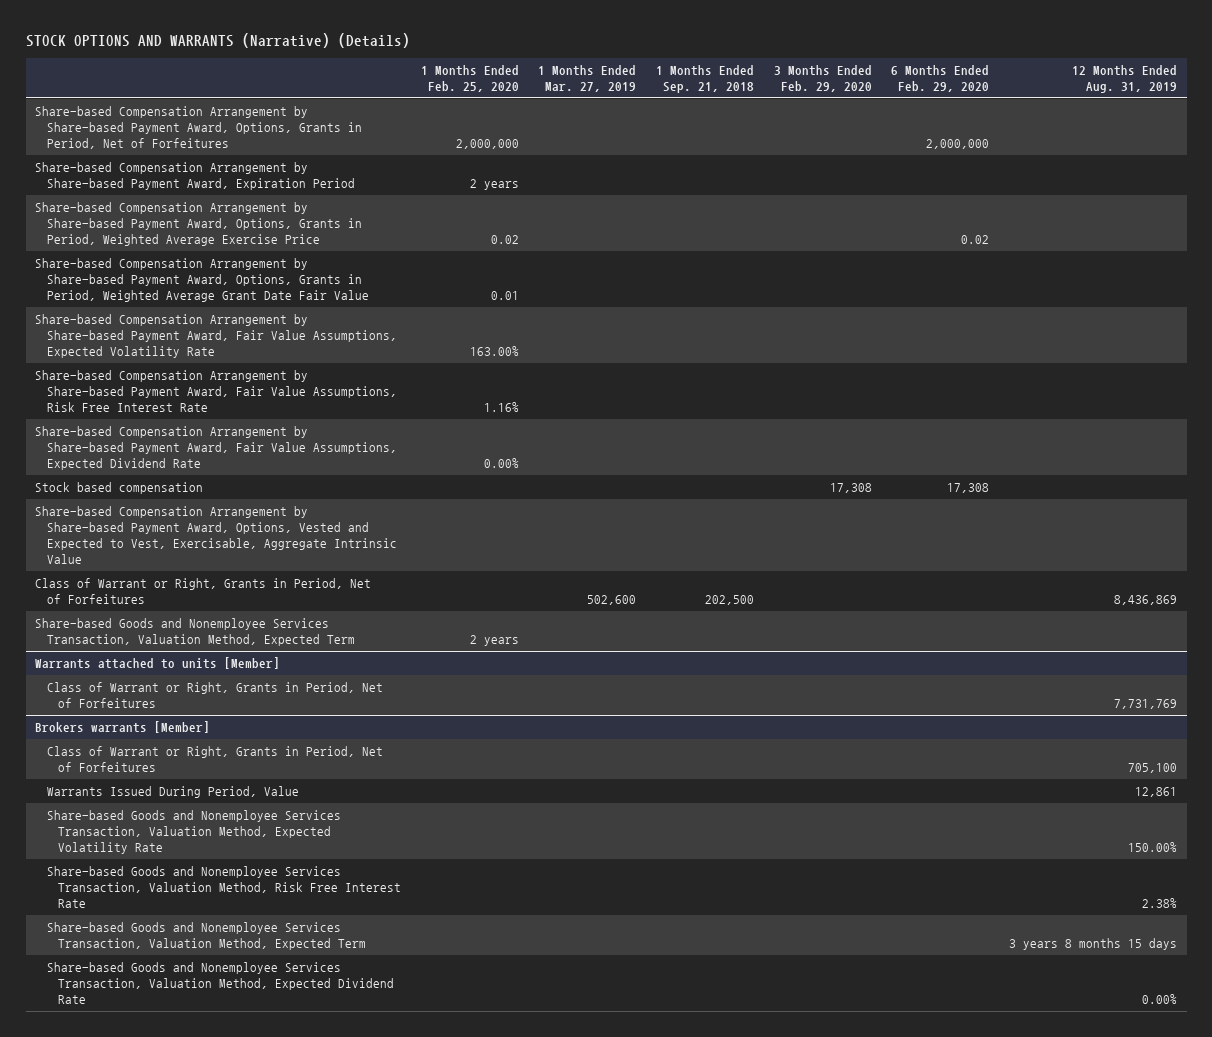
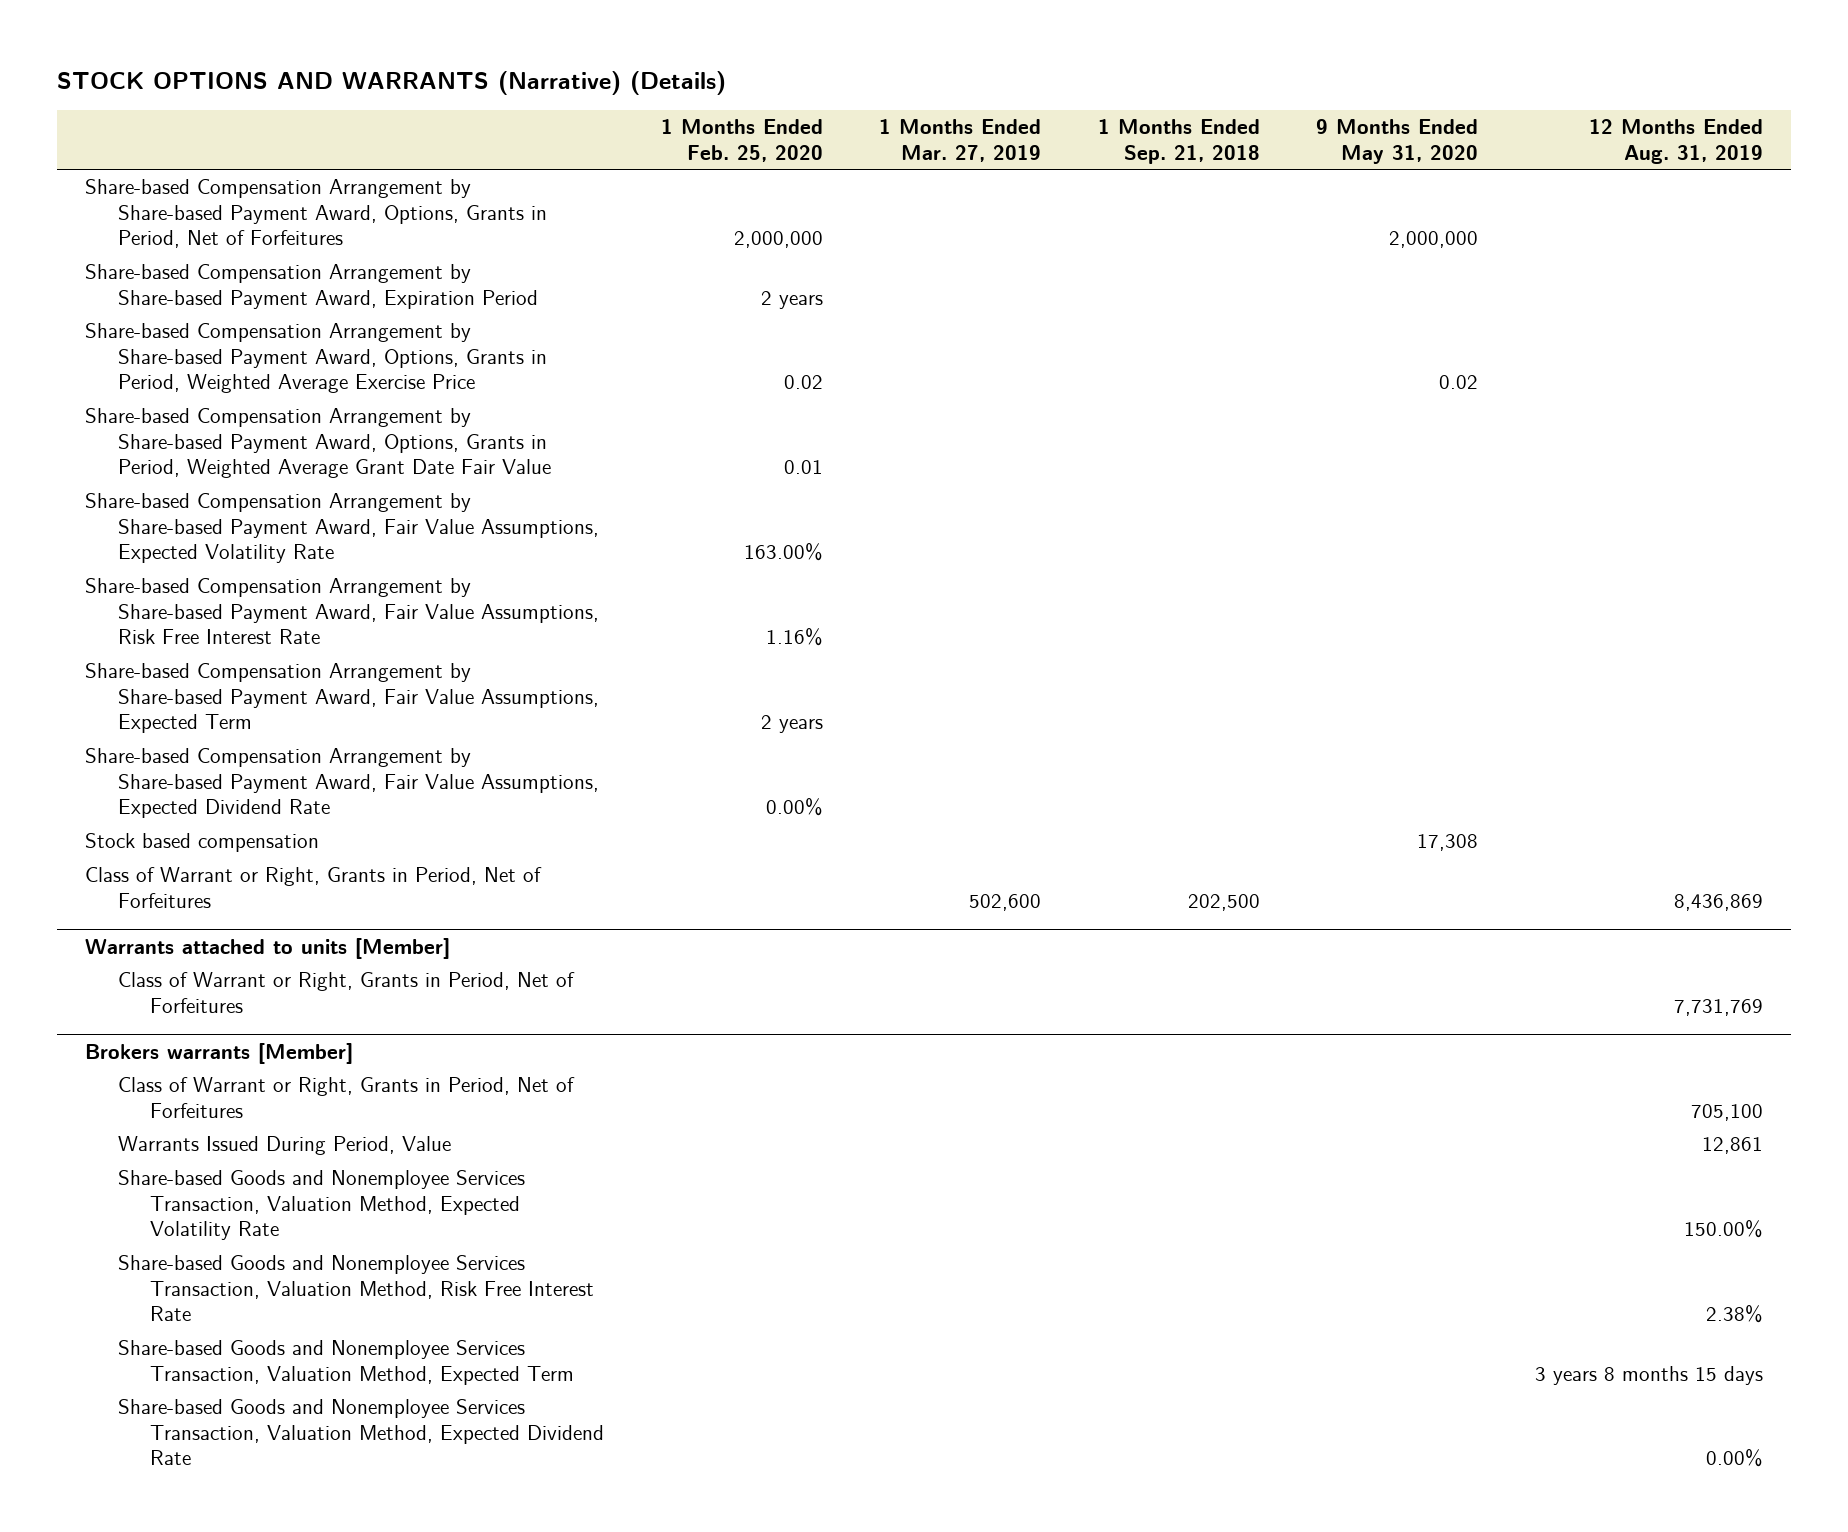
[773,64,872,92] 3 Months Ended Feb. 29, 2020 -> none
[891,64,990,92] 6 Months Ended Feb. 29, 2020 -> none
none -> [1316,119,1479,164] 9 Months Ended May 31, 2020
none -> [85,663,599,734] Share-based Compensation Arrangement by Share-based Payment Award, Fair Value Assumptions, Expected Term
[35,505,397,565] Share-based Compensation Arrangement by Share-based Payment Award, Options, Vested and Expected to Vest, Exercisable, Aggregate Intrinsic Value -> none
[35,617,355,647] Share-based Goods and Nonemployee Services Transaction, Valuation Method, Expected Term -> none

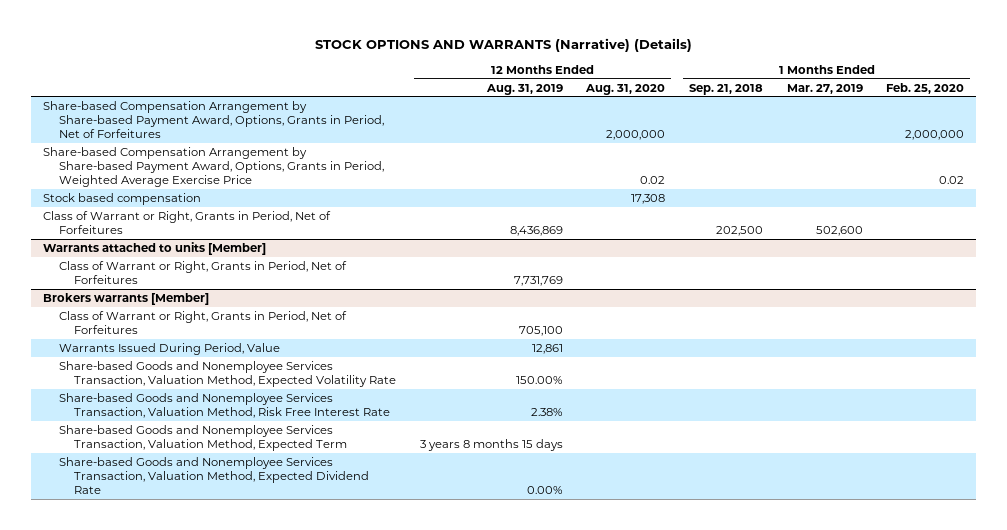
[1316,119,1479,164] 9 Months Ended May 31, 2020 -> none
none -> [585,83,666,95] Aug. 31, 2020
[85,264,538,309] Share-based Compensation Arrangement by Share-based Payment Award, Expiration Period -> none
[85,408,551,479] Share-based Compensation Arrangement by Share-based Payment Award, Options, Grants in Period, Weighted Average Grant Date Fair Value -> none
[85,493,599,564] Share-based Compensation Arrangement by Share-based Payment Award, Fair Value Assumptions, Expected Volatility Rate -> none
[85,578,599,645] Share-based Compensation Arrangement by Share-based Payment Award, Fair Value Assumptions, Risk Free Interest Rate -> none
[85,663,599,734] Share-based Compensation Arrangement by Share-based Payment Award, Fair Value Assumptions, Expected Term -> none
[85,748,599,819] Share-based Compensation Arrangement by Share-based Payment Award, Fair Value Assumptions, Expected Dividend Rate -> none

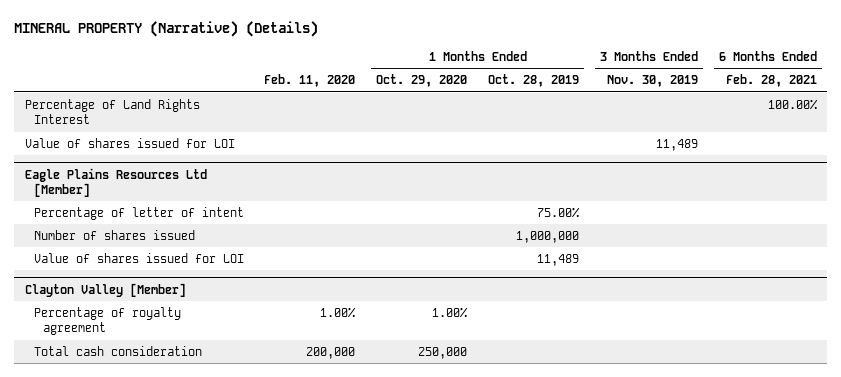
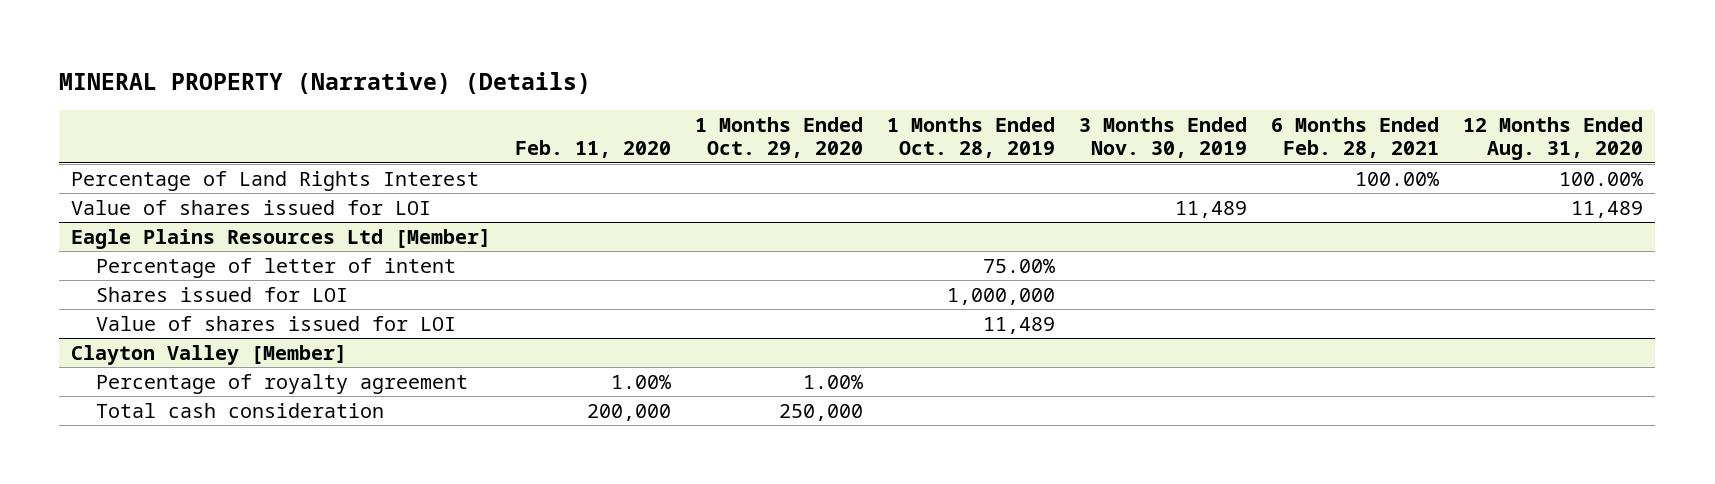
none -> [1463,116,1644,161] 12 Months Ended Aug. 31, 2020
[33,229,195,240] Number of shares issued -> [96,286,349,302] Shares issued for LOI

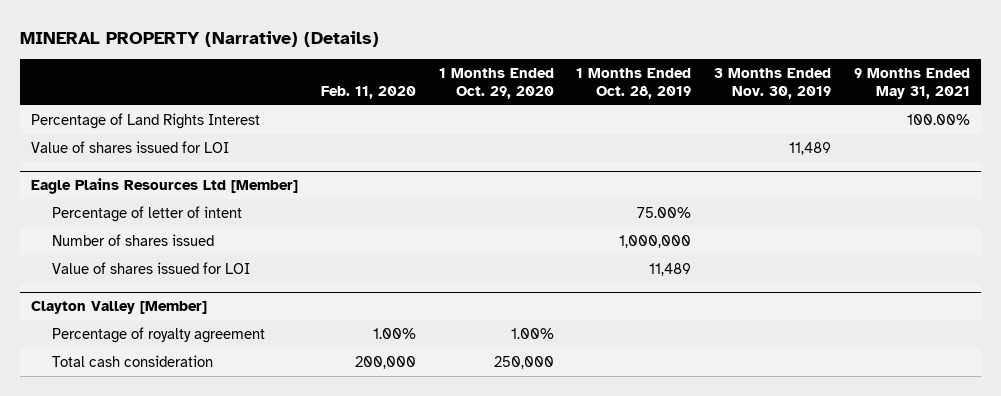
[1271,116,1440,159] 6 Months Ended Feb. 28, 2021 -> none
[1463,116,1644,161] 12 Months Ended Aug. 31, 2020 -> none
none -> [853,68,970,100] 9 Months Ended May 31, 2021
[96,286,349,302] Shares issued for LOI -> [51,234,214,247] Number of shares issued

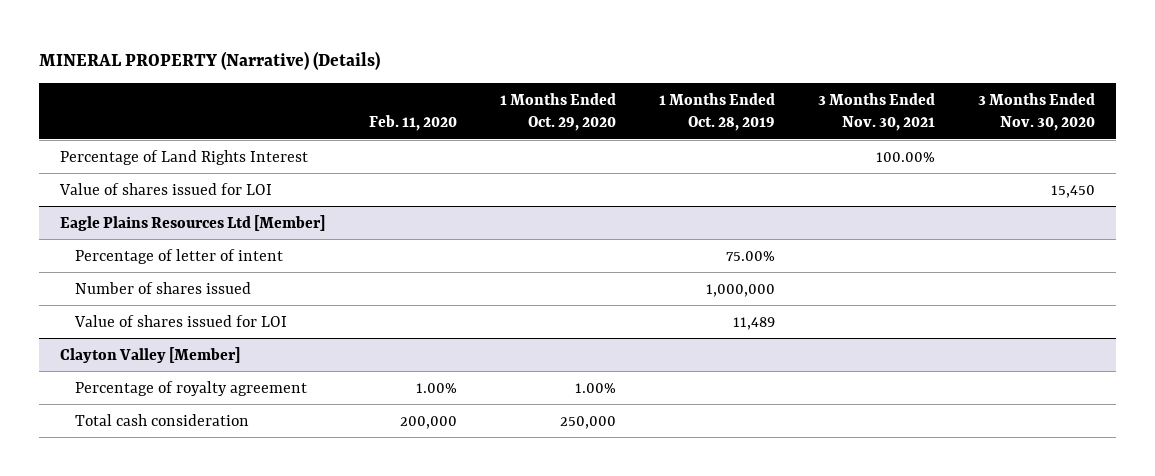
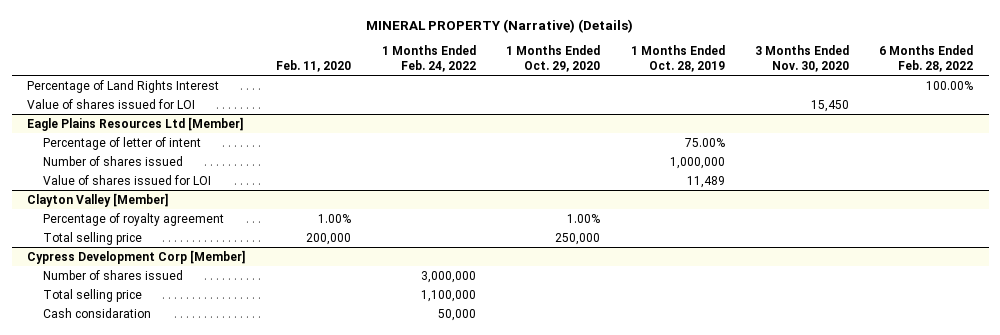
[817,92,935,132] 3 Months Ended Nov. 30, 2021 -> none
none -> [381,45,476,72] 1 Months Ended Feb. 24, 2022
none -> [879,45,974,72] 6 Months Ended Feb. 28, 2022
[75,413,250,426] Total cash consideration -> [43,231,143,245] Total selling price
none -> [26,249,246,264] Cypress Development Corp [Member]
none -> [43,269,184,280] Number of shares issued
none -> [43,288,143,302] Total selling price
none -> [43,307,152,318] Cash considaration

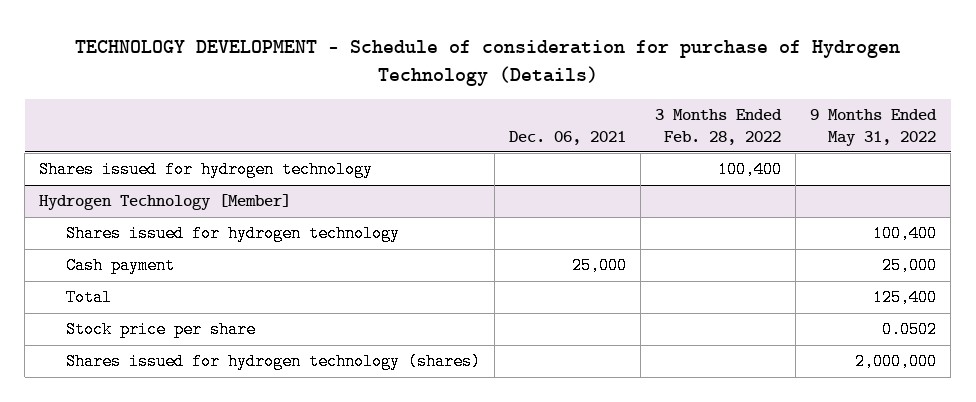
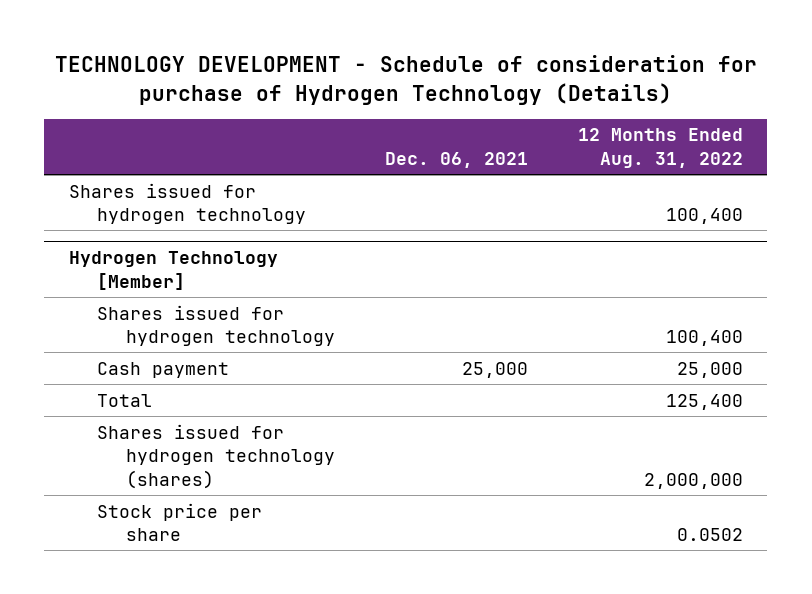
[655,109,783,145] 3 Months Ended Feb. 28, 2022 -> none
[810,109,938,146] 9 Months Ended May 31, 2022 -> none
none -> [577,128,743,168] 12 Months Ended Aug. 31, 2022
[66,321,257,339] Stock price per share -> [97,502,263,542] Stock price per share

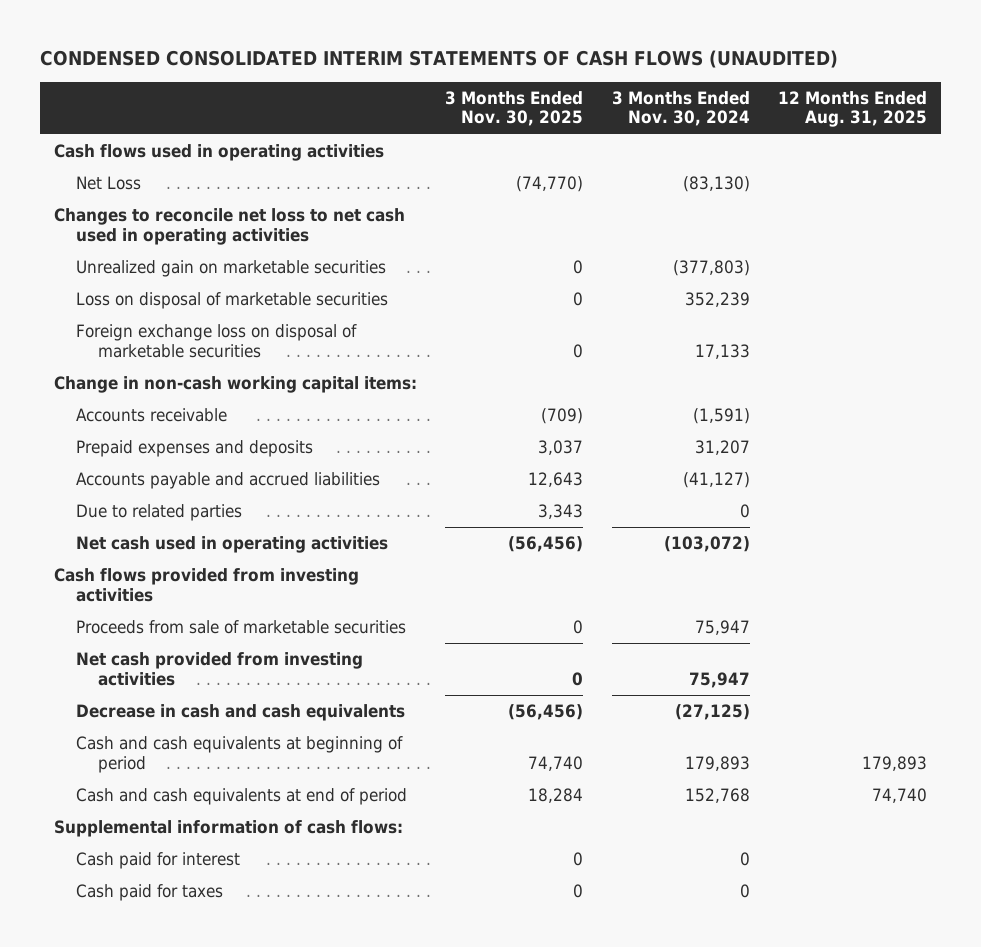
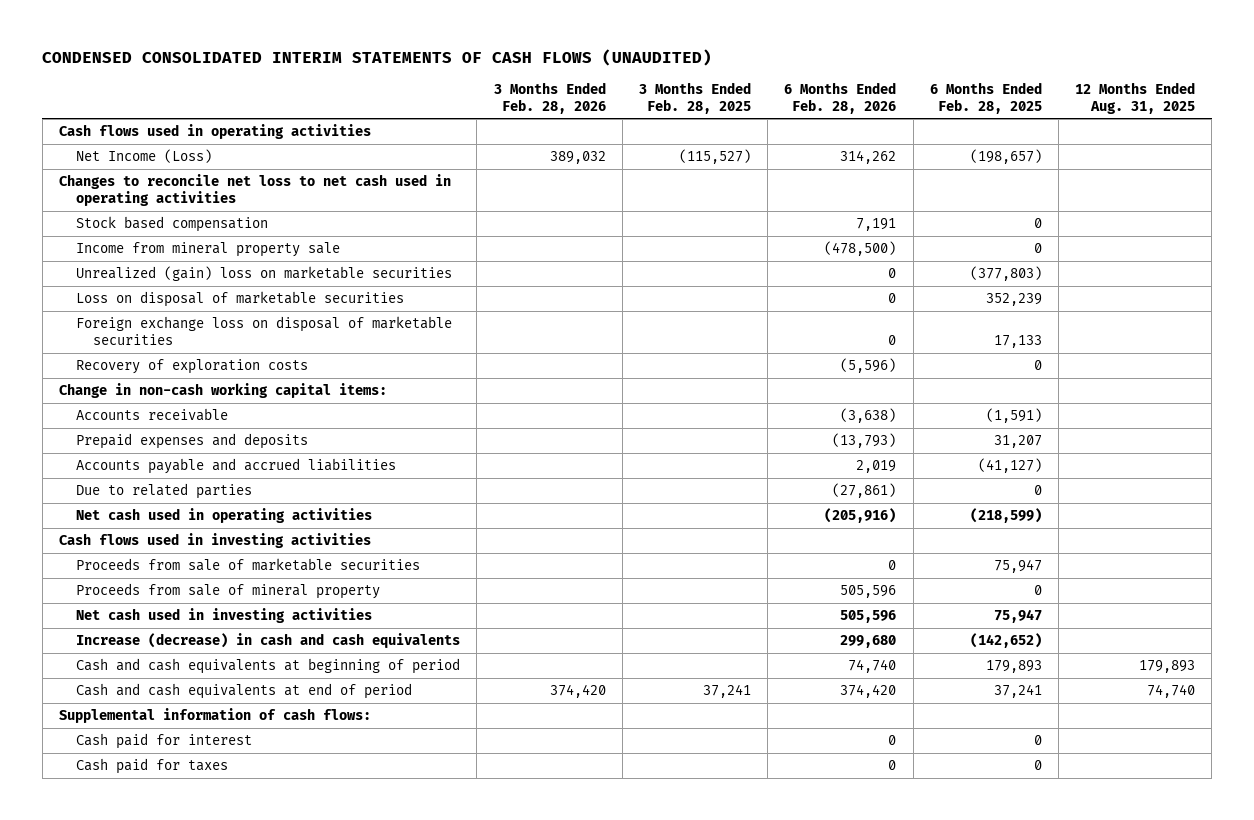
[445,90,584,127] 3 Months Ended Nov. 30, 2025 -> none
[611,90,750,127] 3 Months Ended Nov. 30, 2024 -> none
none -> [493,81,606,114] 3 Months Ended Feb. 28, 2026
none -> [638,81,751,114] 3 Months Ended Feb. 28, 2025
none -> [784,81,897,114] 6 Months Ended Feb. 28, 2026
none -> [929,81,1042,114] 6 Months Ended Feb. 28, 2025
[75,176,141,191] Net Loss -> [76,149,213,164] Net Income (Loss)
none -> [76,216,269,233] Stock based compensation
none -> [76,242,341,258] Income from mineral property sale
[75,260,386,278] Unrealized gain on marketable securities -> [76,266,453,282] Unrealized (gain) loss on marketable securities
none -> [76,359,309,375] Recovery of exploration costs
[53,568,359,602] Cash flows provided from investing activities -> [58,533,371,549] Cash flows used in investing activities
none -> [76,583,381,600] Proceeds from sale of mineral property
[75,652,363,686] Net cash provided from investing activities -> [76,608,373,624] Net cash used in investing activities
[75,704,405,722] Decrease in cash and cash equivalents -> [76,633,461,649] Increase (decrease) in cash and cash equivalents

